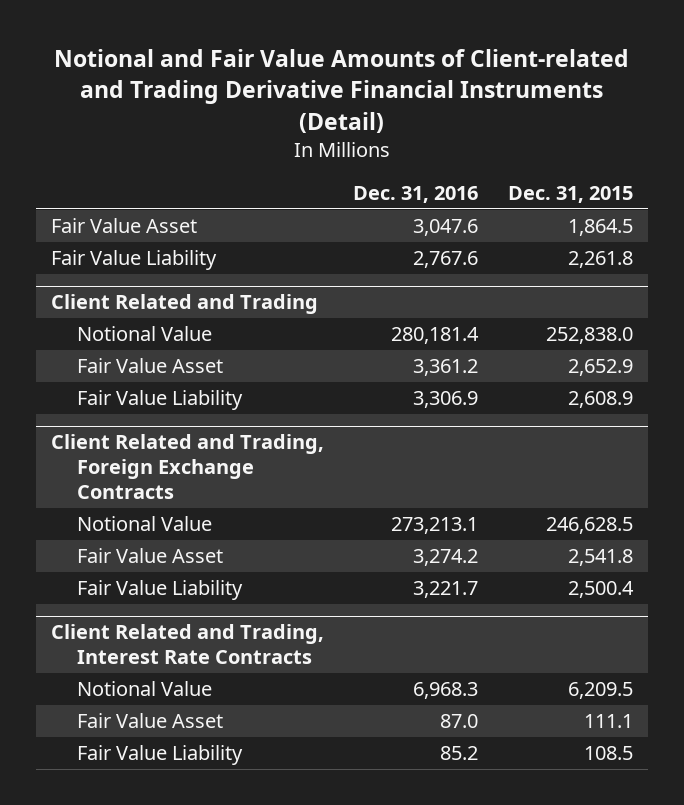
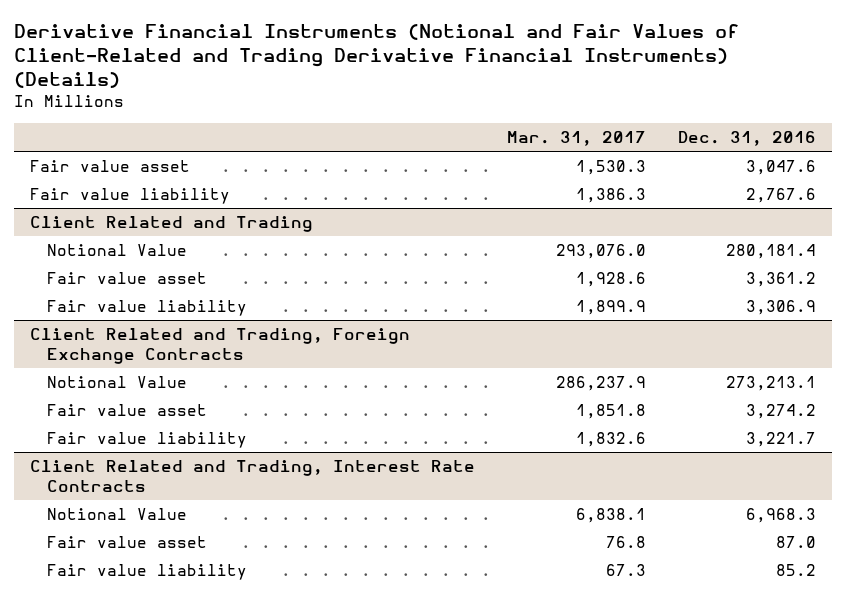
[53,49,629,133] Notional and Fair Value Amounts of Client-related and Trading Derivative Financial Instruments (Detail) -> [13,23,739,89] Derivative Financial Instruments (Notional and Fair Values of Client-Related and Trading Derivative Financial Instruments) (Details)
[508,186,634,204] Dec. 31, 2015 -> none
none -> [506,130,646,146] Mar. 31, 2017
[50,218,197,234] Fair Value Asset -> [29,160,190,173] Fair value asset
[50,250,217,271] Fair Value Liability -> [29,188,230,205] Fair value liability
[77,358,224,374] Fair Value Asset -> [46,272,207,285] Fair value asset
[77,390,244,411] Fair Value Liability -> [46,300,247,317] Fair value liability
[77,548,224,564] Fair Value Asset -> [46,404,207,417] Fair value asset
[77,580,244,601] Fair Value Liability -> [46,432,247,449] Fair value liability
[77,713,224,729] Fair Value Asset -> [46,536,207,549] Fair value asset
[77,745,244,766] Fair Value Liability -> [46,564,247,581] Fair value liability

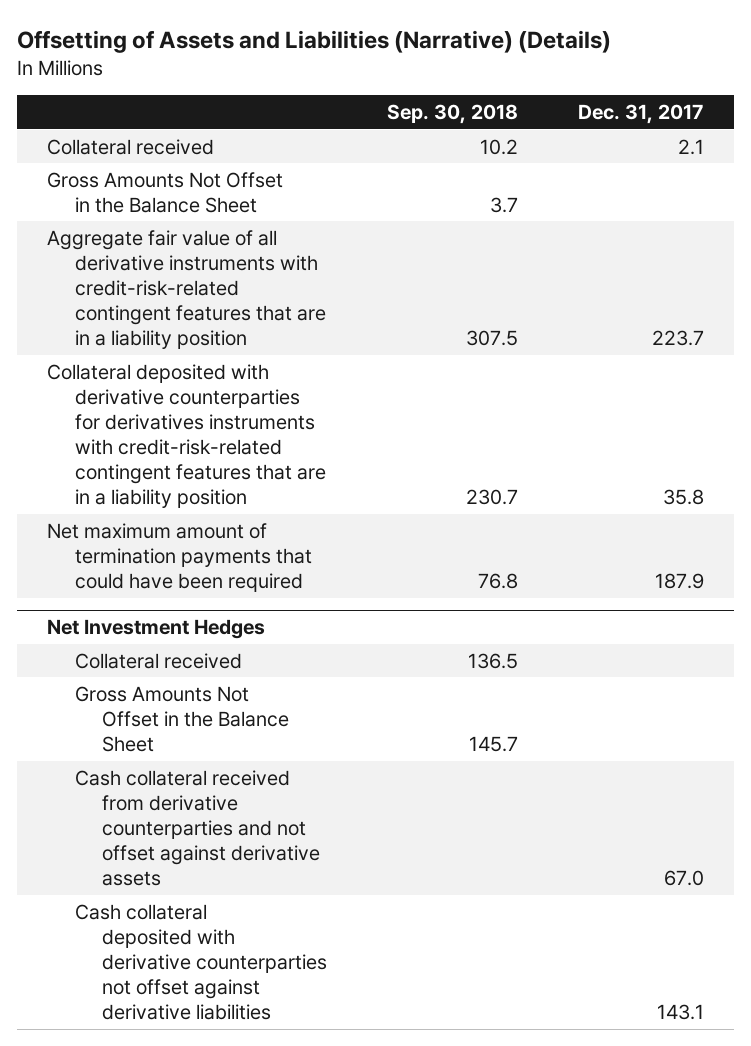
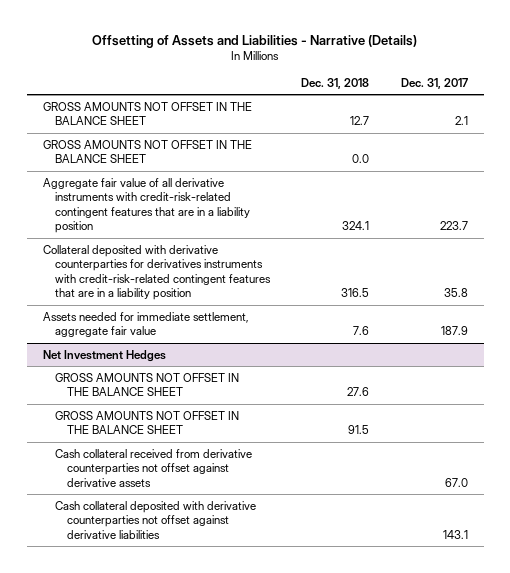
[17,30,612,54] Offsetting of Assets and Liabilities (Narrative) (Details) -> [92,34,418,48] Offsetting of Assets and Liabilities - Narrative (Details)
[387,104,519,125] Sep. 30, 2018 -> none
none -> [301,78,370,90] Dec. 31, 2018
[47,138,215,155] Collateral received -> [42,101,252,126] GROSS AMOUNTS NOT OFFSET IN THE BALANCE SHEET
[47,171,284,213] Gross Amounts Not Offset in the Balance Sheet -> [42,139,252,164] GROSS AMOUNTS NOT OFFSET IN THE BALANCE SHEET
[47,522,312,592] Net maximum amount of termination payments that could have been required -> [42,311,249,338] Assets needed for immediate settlement, aggregate fair value
[74,652,242,669] Collateral received -> [54,372,239,397] GROSS AMOUNTS NOT OFFSET IN THE BALANCE SHEET
[74,685,290,752] Gross Amounts Not Offset in the Balance Sheet -> [54,410,239,435] GROSS AMOUNTS NOT OFFSET IN THE BALANCE SHEET
[74,769,321,887] Cash collateral received from derivative counterparties and not offset against derivative assets -> [54,448,252,487] Cash collateral received from derivative counterparties not offset against derivative assets

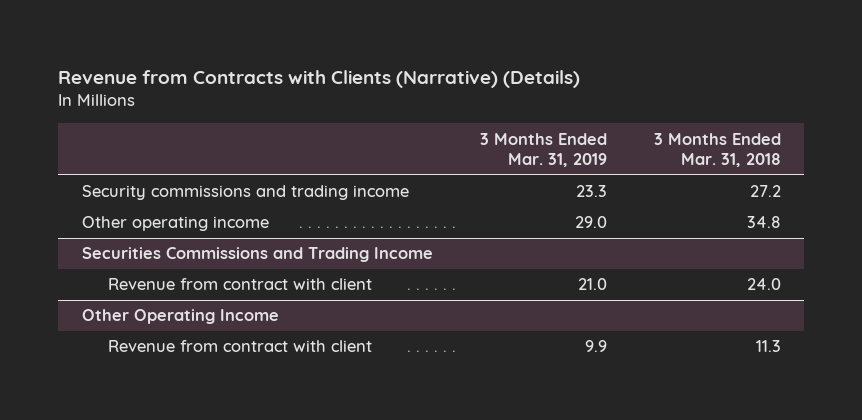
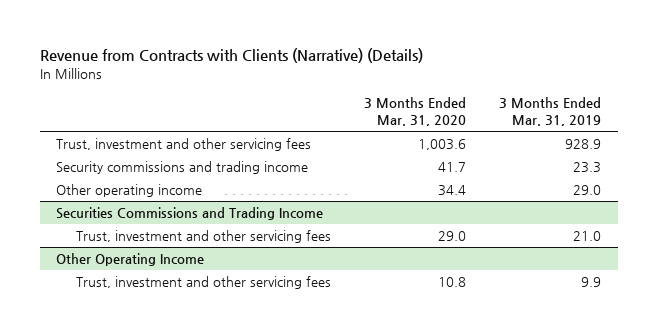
[653,132,781,168] 3 Months Ended Mar. 31, 2018 -> none
none -> [364,97,467,127] 3 Months Ended Mar. 31, 2020
none -> [56,138,312,152] Trust, investment and other servicing fees
[107,278,372,291] Revenue from contract with client -> [76,230,332,244] Trust, investment and other servicing fees
[107,340,372,353] Revenue from contract with client -> [76,276,332,290] Trust, investment and other servicing fees

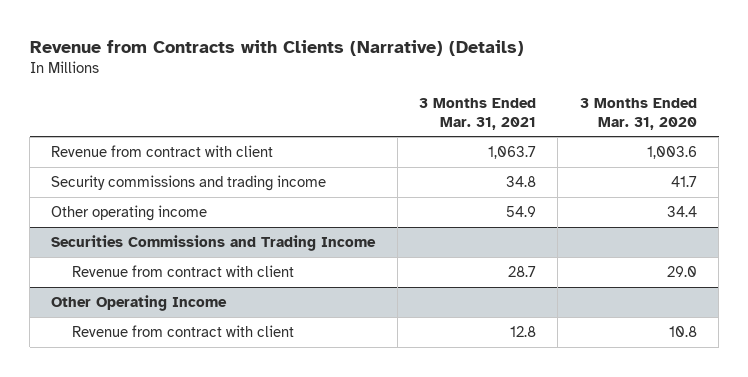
[499,97,602,127] 3 Months Ended Mar. 31, 2019 -> none
none -> [419,98,537,130] 3 Months Ended Mar. 31, 2021
[56,138,312,152] Trust, investment and other servicing fees -> [51,144,274,157] Revenue from contract with client
[76,230,332,244] Trust, investment and other servicing fees -> [71,264,294,277] Revenue from contract with client
[76,276,332,290] Trust, investment and other servicing fees -> [71,324,294,337] Revenue from contract with client

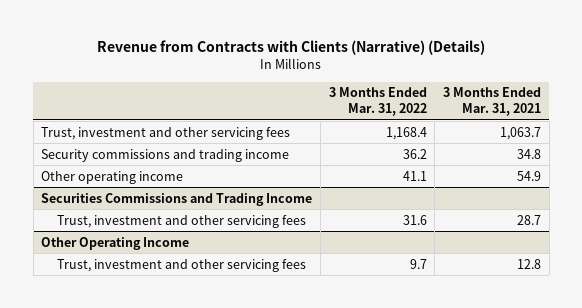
[579,98,697,130] 3 Months Ended Mar. 31, 2020 -> none
none -> [328,87,427,117] 3 Months Ended Mar. 31, 2022
[51,144,274,157] Revenue from contract with client -> [41,126,291,140] Trust, investment and other servicing fees
[71,264,294,277] Revenue from contract with client -> [56,214,306,228] Trust, investment and other servicing fees
[71,324,294,337] Revenue from contract with client -> [56,258,306,272] Trust, investment and other servicing fees

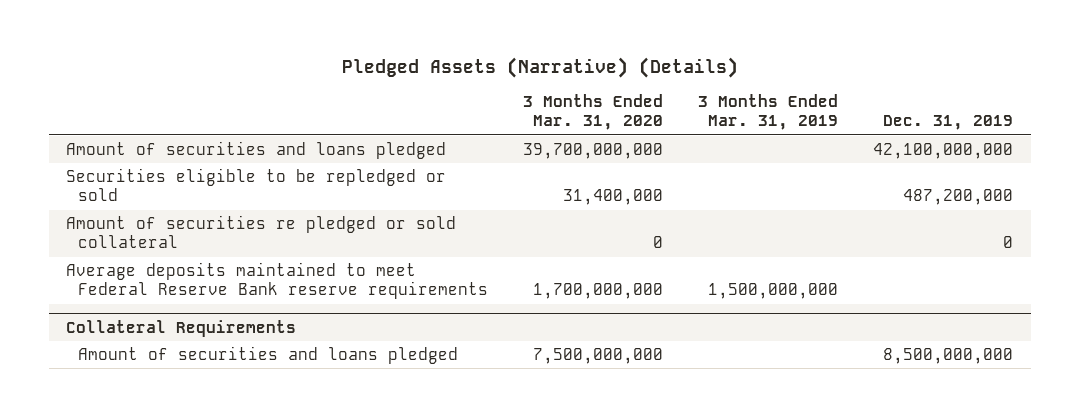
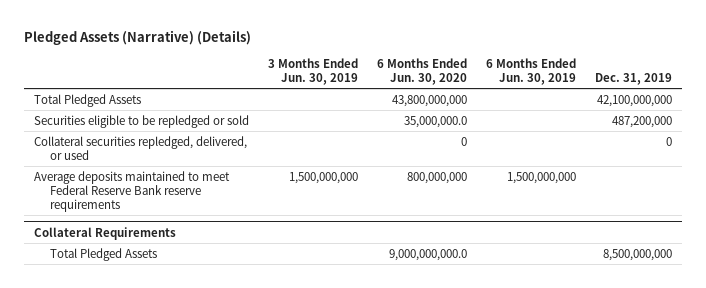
[523,93,664,131] 3 Months Ended Mar. 31, 2020 -> none
[698,93,839,131] 3 Months Ended Mar. 31, 2019 -> none
none -> [267,58,358,86] 3 Months Ended Jun. 30, 2019
none -> [376,58,467,86] 6 Months Ended Jun. 30, 2020
none -> [485,58,576,86] 6 Months Ended Jun. 30, 2019
[66,140,447,159] Amount of securities and loans pledged -> [33,93,141,107] Total Pledged Assets
[66,214,457,249] Amount of securities re pledged or sold collateral -> [33,135,247,160] Collateral securities repledged, delivered, or used
[78,345,459,364] Amount of securities and loans pledged -> [50,247,158,261] Total Pledged Assets

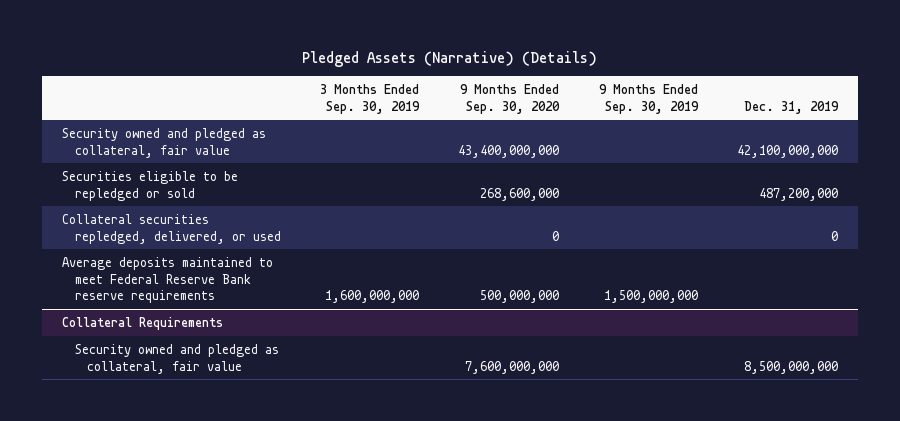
[267,58,358,86] 3 Months Ended Jun. 30, 2019 -> none
[376,58,467,86] 6 Months Ended Jun. 30, 2020 -> none
[485,58,576,86] 6 Months Ended Jun. 30, 2019 -> none
none -> [320,83,421,114] 3 Months Ended Sep. 30, 2019
none -> [460,83,561,114] 9 Months Ended Sep. 30, 2020
none -> [598,83,699,114] 9 Months Ended Sep. 30, 2019
[33,93,141,107] Total Pledged Assets -> [62,127,267,158] Security owned and pledged as collateral, fair value
[50,247,158,261] Total Pledged Assets -> [74,343,279,374] Security owned and pledged as collateral, fair value

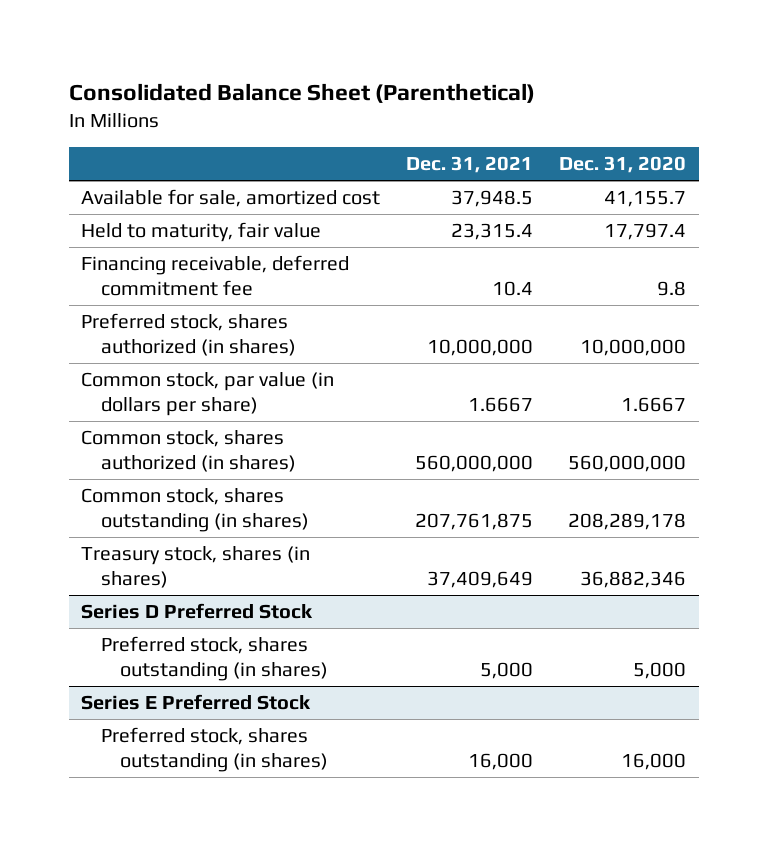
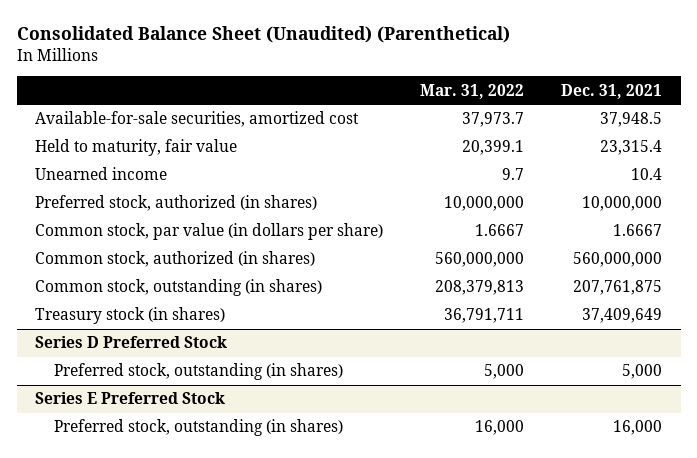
[68,82,535,103] Consolidated Balance Sheet (Parenthetical) -> [16,26,510,44] Consolidated Balance Sheet (Unaudited) (Parenthetical)
[558,156,686,174] Dec. 31, 2020 -> none
none -> [420,83,525,99] Mar. 31, 2022
[81,188,381,207] Available for sale, amortized cost -> [35,111,360,128] Available-for-sale securities, amortized cost
[81,254,350,297] Financing receivable, deferred commitment fee -> [35,167,168,181] Unearned income
[81,312,296,357] Preferred stock, shares authorized (in shares) -> [35,195,318,212] Preferred stock, authorized (in shares)
[81,429,296,473] Common stock, shares authorized (in shares) -> [35,251,316,268] Common stock, authorized (in shares)
[81,487,309,533] Common stock, shares outstanding (in shares) -> [35,279,323,297] Common stock, outstanding (in shares)
[81,545,311,589] Treasury stock, shares (in shares) -> [35,307,226,325] Treasury stock (in shares)
[100,635,329,682] Preferred stock, shares outstanding (in shares) -> [54,363,344,381] Preferred stock, outstanding (in shares)
[100,726,329,773] Preferred stock, shares outstanding (in shares) -> [54,419,344,437] Preferred stock, outstanding (in shares)

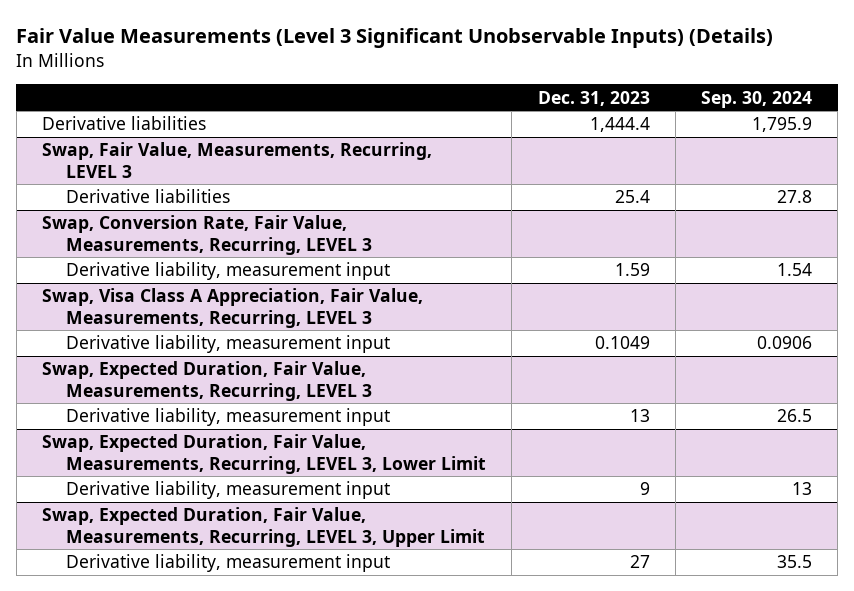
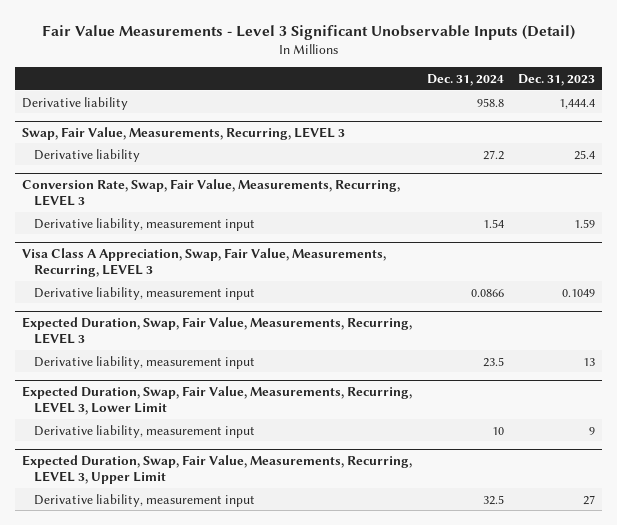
[16,28,774,49] Fair Value Measurements (Level 3 Significant Unobservable Inputs) (Details) -> [41,24,575,40] Fair Value Measurements - Level 3 Significant Unobservable Inputs (Detail)
[700,90,812,108] Sep. 30, 2024 -> none
none -> [426,73,504,86] Dec. 31, 2024
[42,116,207,131] Derivative liabilities -> [22,96,129,110] Derivative liability
[66,189,231,204] Derivative liabilities -> [33,148,140,162] Derivative liability
[42,215,373,255] Swap, Conversion Rate, Fair Value, Measurements, Recurring, LEVEL 3 -> [22,178,401,206] Conversion Rate, Swap, Fair Value, Measurements, Recurring, LEVEL 3
[42,288,424,328] Swap, Visa Class A Appreciation, Fair Value, Measurements, Recurring, LEVEL 3 -> [22,247,387,277] Visa Class A Appreciation, Swap, Fair Value, Measurements, Recurring, LEVEL 3
[42,361,373,401] Swap, Expected Duration, Fair Value, Measurements, Recurring, LEVEL 3 -> [22,316,413,344] Expected Duration, Swap, Fair Value, Measurements, Recurring, LEVEL 3
[42,434,487,474] Swap, Expected Duration, Fair Value, Measurements, Recurring, LEVEL 3, Lower Limit -> [22,385,413,415] Expected Duration, Swap, Fair Value, Measurements, Recurring, LEVEL 3, Lower Limit
[42,507,486,547] Swap, Expected Duration, Fair Value, Measurements, Recurring, LEVEL 3, Upper Limit -> [22,454,413,484] Expected Duration, Swap, Fair Value, Measurements, Recurring, LEVEL 3, Upper Limit

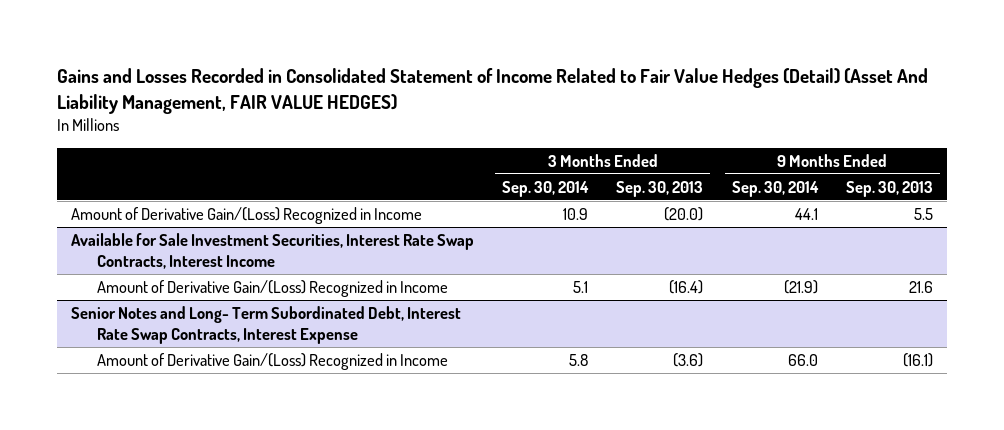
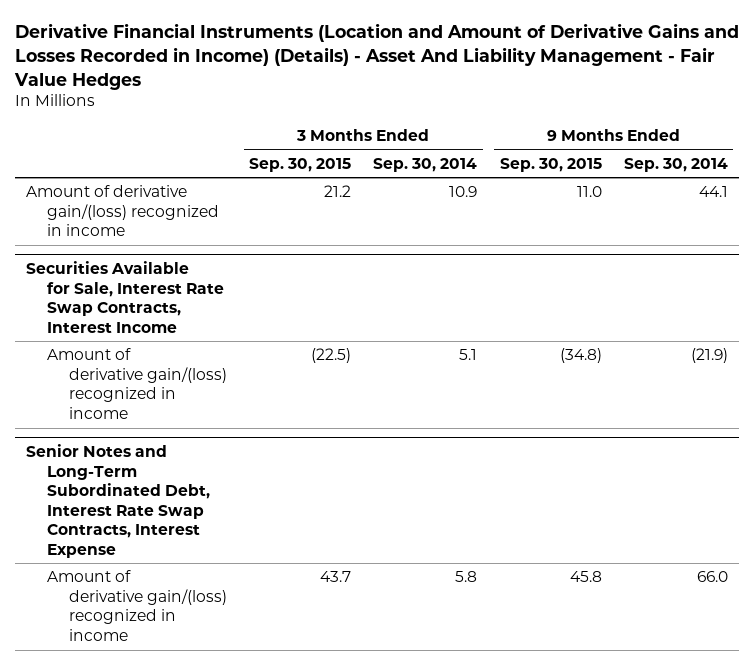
[56,67,928,114] Gains and Losses Recorded in Consolidated Statement of Income Related to Fair Value Hedges (Detail) (Asset And Liability Management, FAIR VALUE HEDGES) -> [13,23,739,90] Derivative Financial Instruments (Location and Amount of Derivative Gains and Losses Recorded in Income) (Details) - Asset And Liability Management - Fair Value Hedges
[616,180,704,197] Sep. 30, 2013 -> none
[845,180,933,197] Sep. 30, 2013 -> none
none -> [249,157,352,172] Sep. 30, 2015
none -> [499,157,602,172] Sep. 30, 2015
[71,207,423,225] Amount of Derivative Gain/(Loss) Recognized in Income -> [25,185,220,237] Amount of derivative gain/(loss) recognized in income
[71,233,475,270] Available for Sale Investment Securities, Interest Rate Swap Contracts, Interest Income -> [25,261,225,333] Securities Available for Sale, Interest Rate Swap Contracts, Interest Income
[96,280,448,298] Amount of Derivative Gain/(Loss) Recognized in Income -> [47,348,228,419] Amount of derivative gain/(loss) recognized in income
[71,306,462,345] Senior Notes and Long- Term Subordinated Debt, Interest Rate Swap Contracts, Interest Expense -> [25,444,211,558] Senior Notes and Long-Term Subordinated Debt, Interest Rate Swap Contracts, Interest Expense
[96,353,448,371] Amount of Derivative Gain/(Loss) Recognized in Income -> [47,570,228,641] Amount of derivative gain/(loss) recognized in income

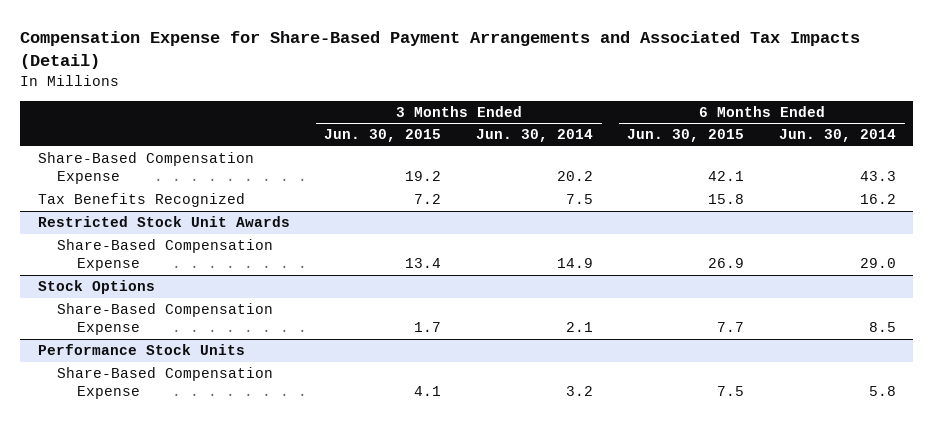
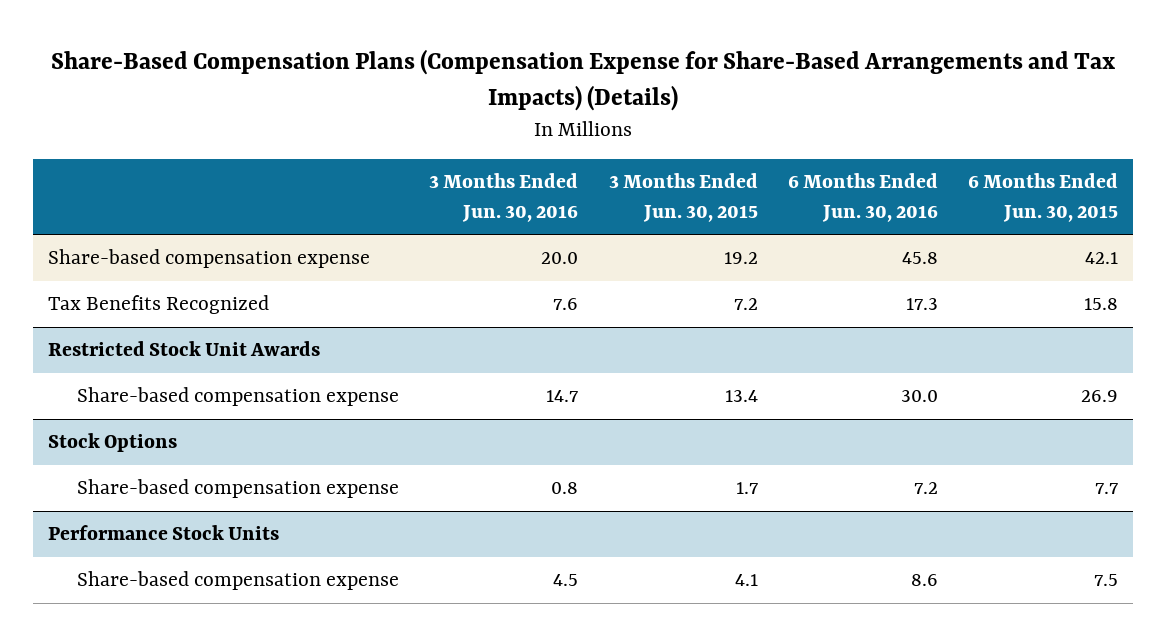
[20,31,861,70] Compensation Expense for Share-Based Payment Arrangements and Associated Tax Impacts (Detail) -> [51,48,1116,111] Share-Based Compensation Plans (Compensation Expense for Share-Based Arrangements and Tax Impacts) (Details)
[475,129,593,143] Jun. 30, 2014 -> none
[779,129,897,143] Jun. 30, 2014 -> none
none -> [429,173,579,222] 3 Months Ended Jun. 30, 2016
none -> [787,173,938,222] 6 Months Ended Jun. 30, 2016
[37,152,254,185] Share-Based Compensation Expense -> [48,249,371,269] Share-based compensation expense
[57,239,274,272] Share-Based Compensation Expense -> [77,387,400,407] Share-based compensation expense
[57,303,274,336] Share-Based Compensation Expense -> [77,479,400,499] Share-based compensation expense
[57,367,274,400] Share-Based Compensation Expense -> [77,571,400,591] Share-based compensation expense

